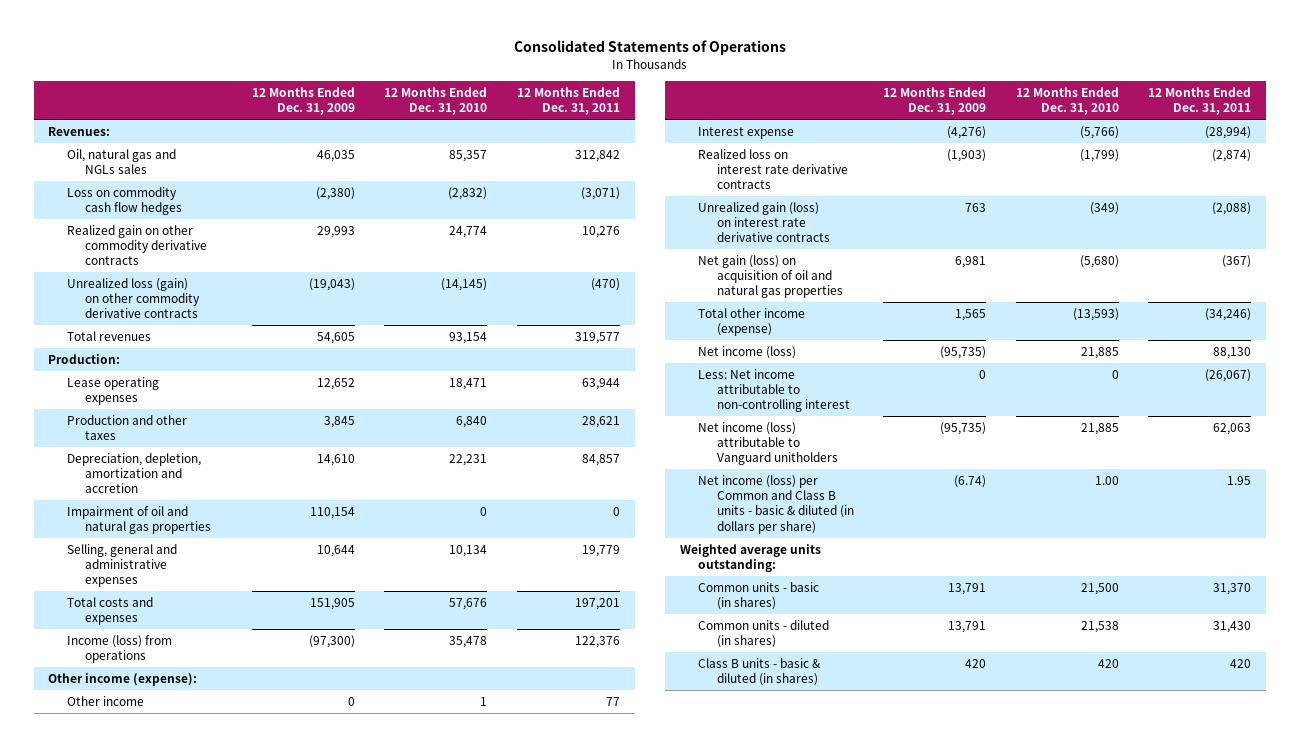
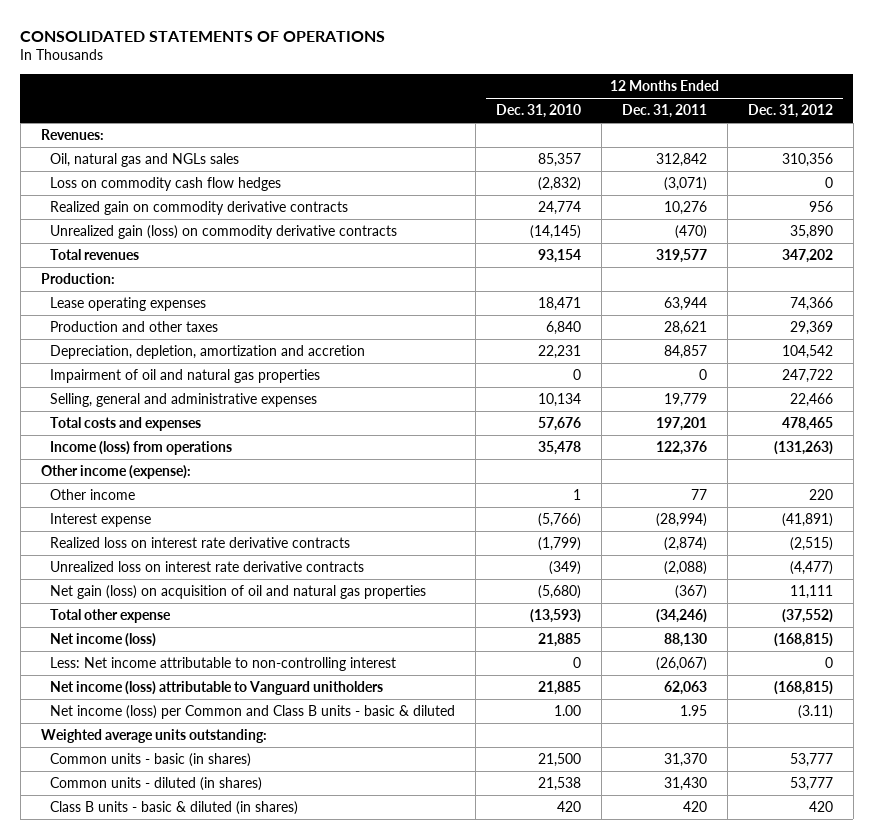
[513,40,786,56] Consolidated Statements of Operations -> [20,30,386,42] CONSOLIDATED STATEMENTS OF OPERATIONS
[251,86,355,116] 12 Months Ended Dec. 31, 2009 -> none
none -> [748,104,834,119] Dec. 31, 2012
[66,224,208,266] Realized gain on other commodity derivative contracts -> [50,201,349,216] Realized gain on commodity derivative contracts
[66,277,201,319] Unrealized loss (gain) on other commodity derivative contracts -> [50,225,398,240] Unrealized gain (loss) on commodity derivative contracts
[698,201,830,243] Unrealized gain (loss) on interest rate derivative contracts -> [50,561,365,573] Unrealized loss on interest rate derivative contracts
[698,307,806,337] Total other income (expense) -> [50,609,172,624] Total other expense
[698,474,854,534] Net income (loss) per Common and Class B units - basic & diluted (in dollars per share) -> [50,705,456,720] Net income (loss) per Common and Class B units - basic & diluted

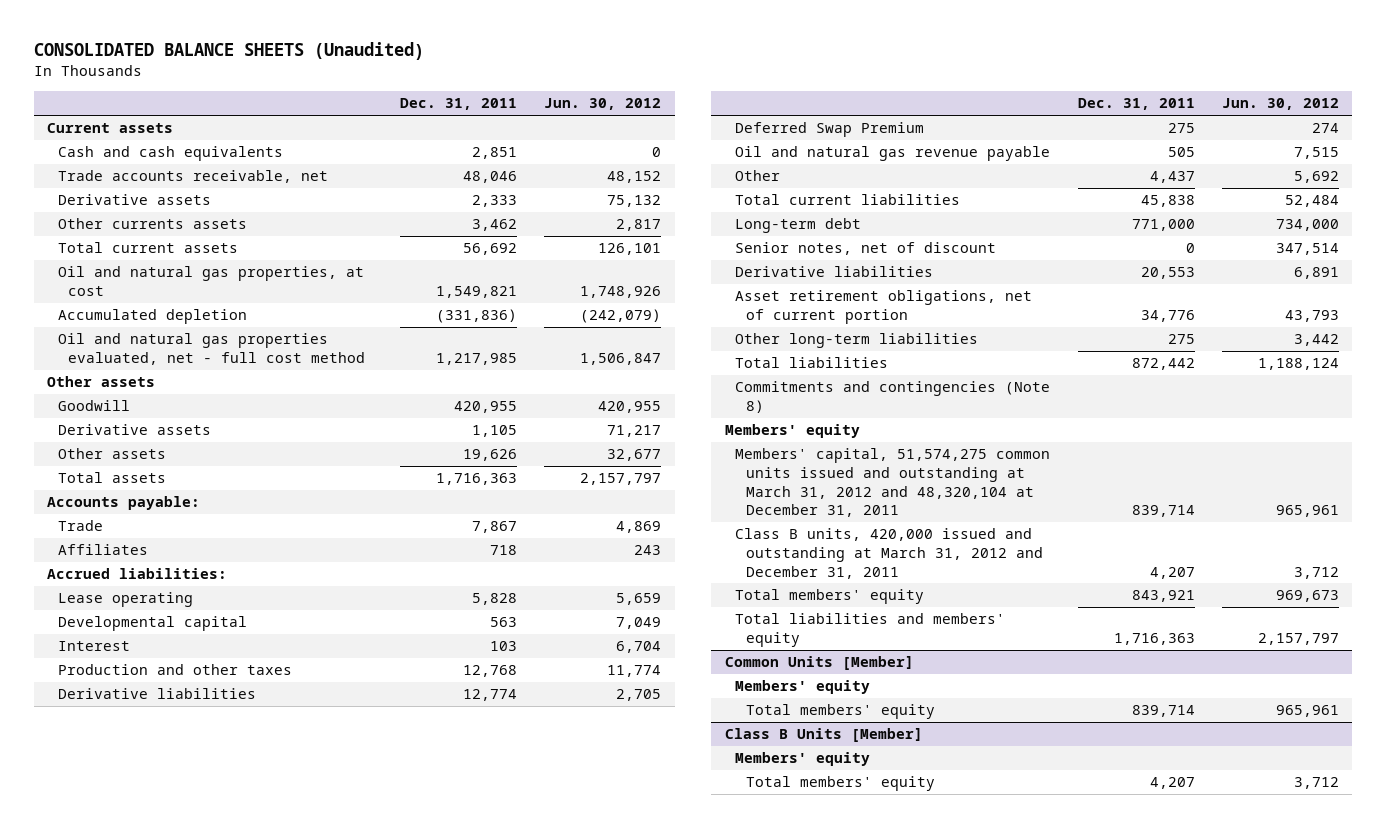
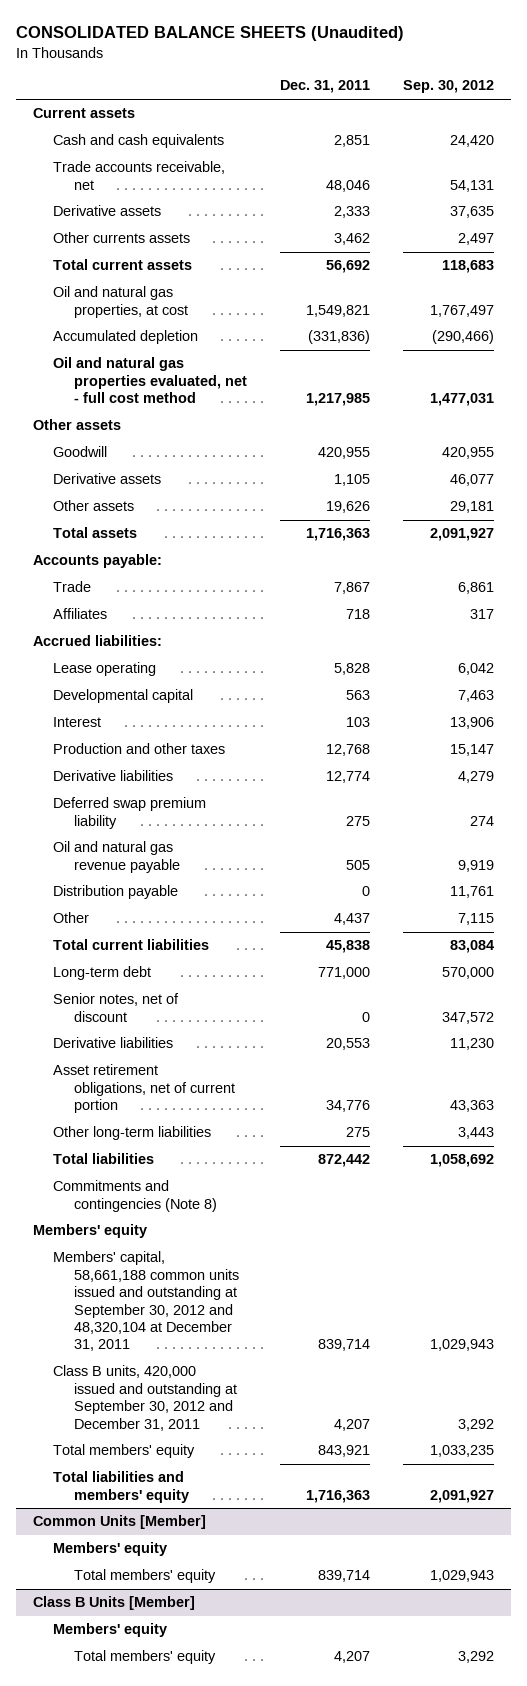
[544,98,662,111] Jun. 30, 2012 -> none
none -> [403,80,495,94] Sep. 30, 2012
[735,122,925,138] Deferred Swap Premium -> [53,797,207,829] Deferred swap premium liability
none -> [53,885,179,900] Distribution payable
[735,448,1051,518] Members' capital, 51,574,275 common units issued and outstanding at March 31, 2012 and 48,320,104 at December 31, 2011 -> [53,1251,240,1352] Members' capital, 58,661,188 common units issued and outstanding at September 30, 2012 and 48,320,104 at December 31, 2011
[735,528,1043,579] Class B units, 420,000 issued and outstanding at March 31, 2012 and December 31, 2011 -> [53,1365,238,1431] Class B units, 420,000 issued and outstanding at September 30, 2012 and December 31, 2011

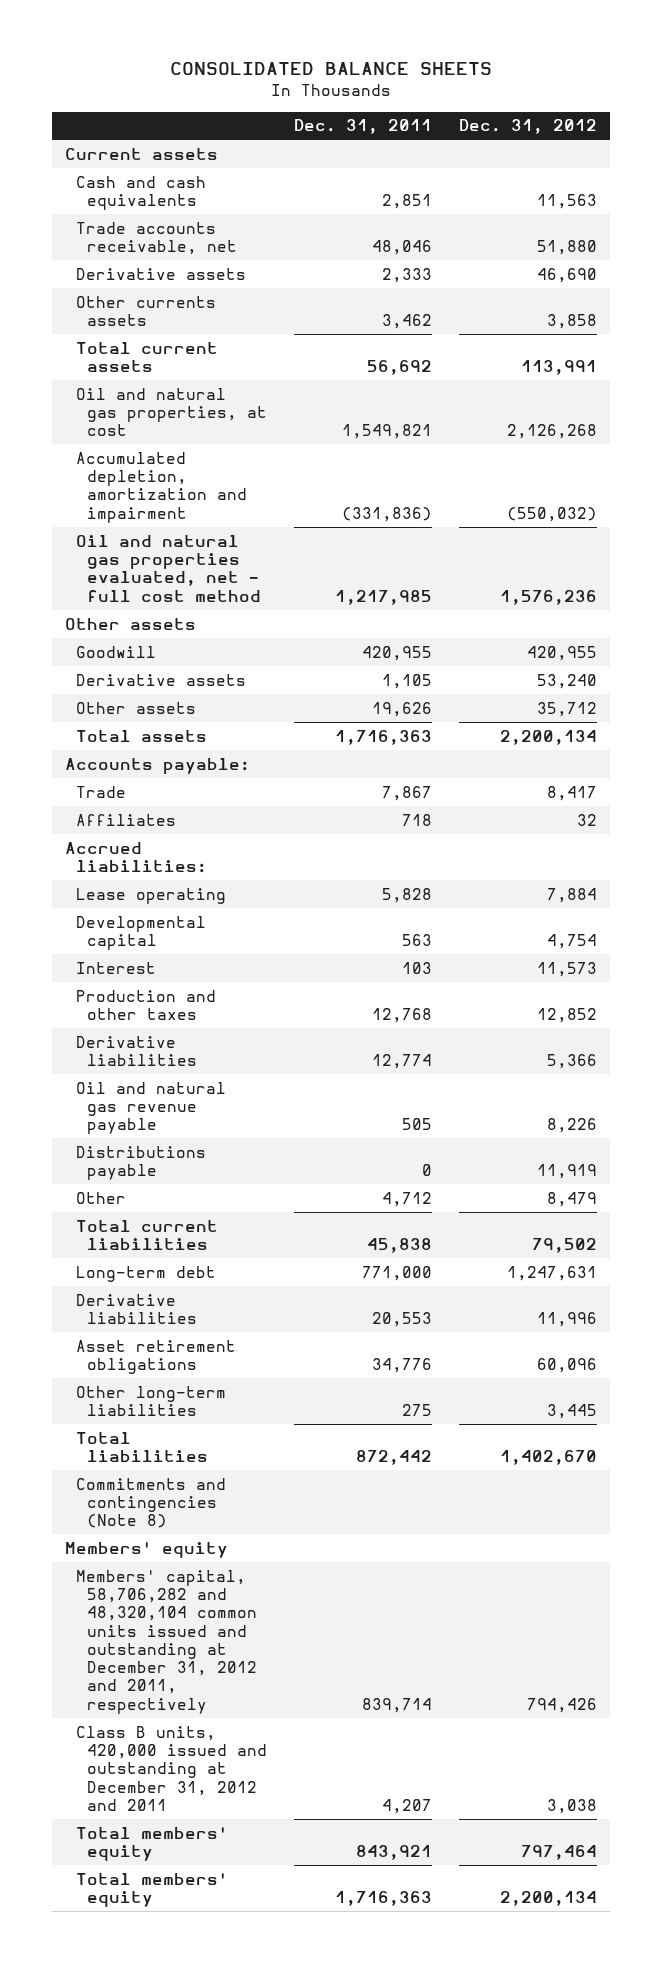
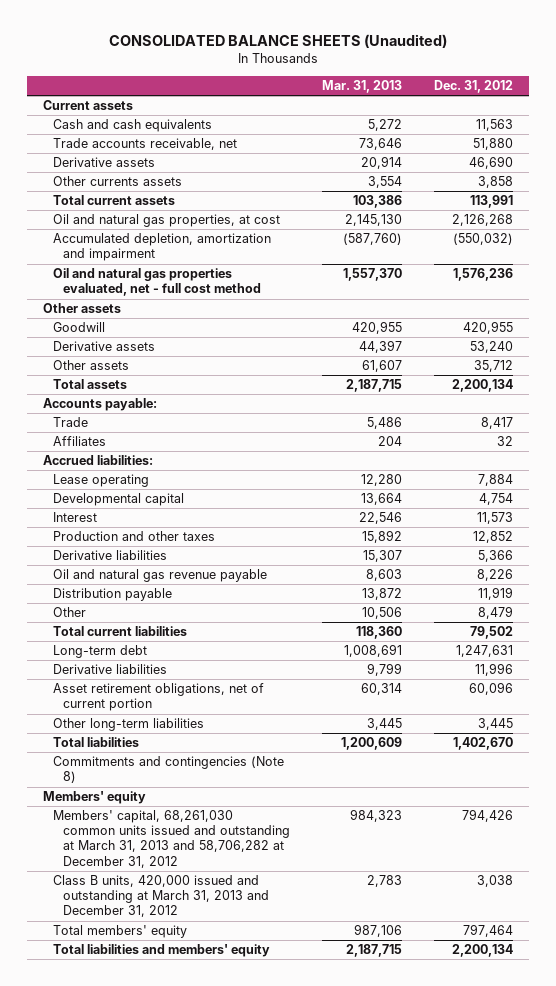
[169,62,492,76] CONSOLIDATED BALANCE SHEETS -> [109,34,448,49] CONSOLIDATED BALANCE SHEETS (Unaudited)
[293,119,432,135] Dec. 31, 2011 -> none
none -> [322,79,403,93] Mar. 31, 2013
[76,1145,207,1180] Distributions payable -> [53,588,173,602] Distribution payable
[76,1339,237,1374] Asset retirement obligations -> [53,683,265,712] Asset retirement obligations, net of current portion
[76,1569,258,1714] Members' capital, 58,706,282 and 48,320,104 common units issued and outstanding at December 31, 2012 and 2011, respectively -> [53,810,291,868] Members' capital, 68,261,030 common units issued and outstanding at March 31, 2013 and 58,706,282 at December 31, 2012
[76,1725,268,1811] Class B units, 420,000 issued and outstanding at December 31, 2012 and 2011 -> [53,875,270,918] Class B units, 420,000 issued and outstanding at March 31, 2013 and December 31, 2012
[76,1872,229,1907] Total members' equity -> [53,944,271,958] Total liabilities and members' equity

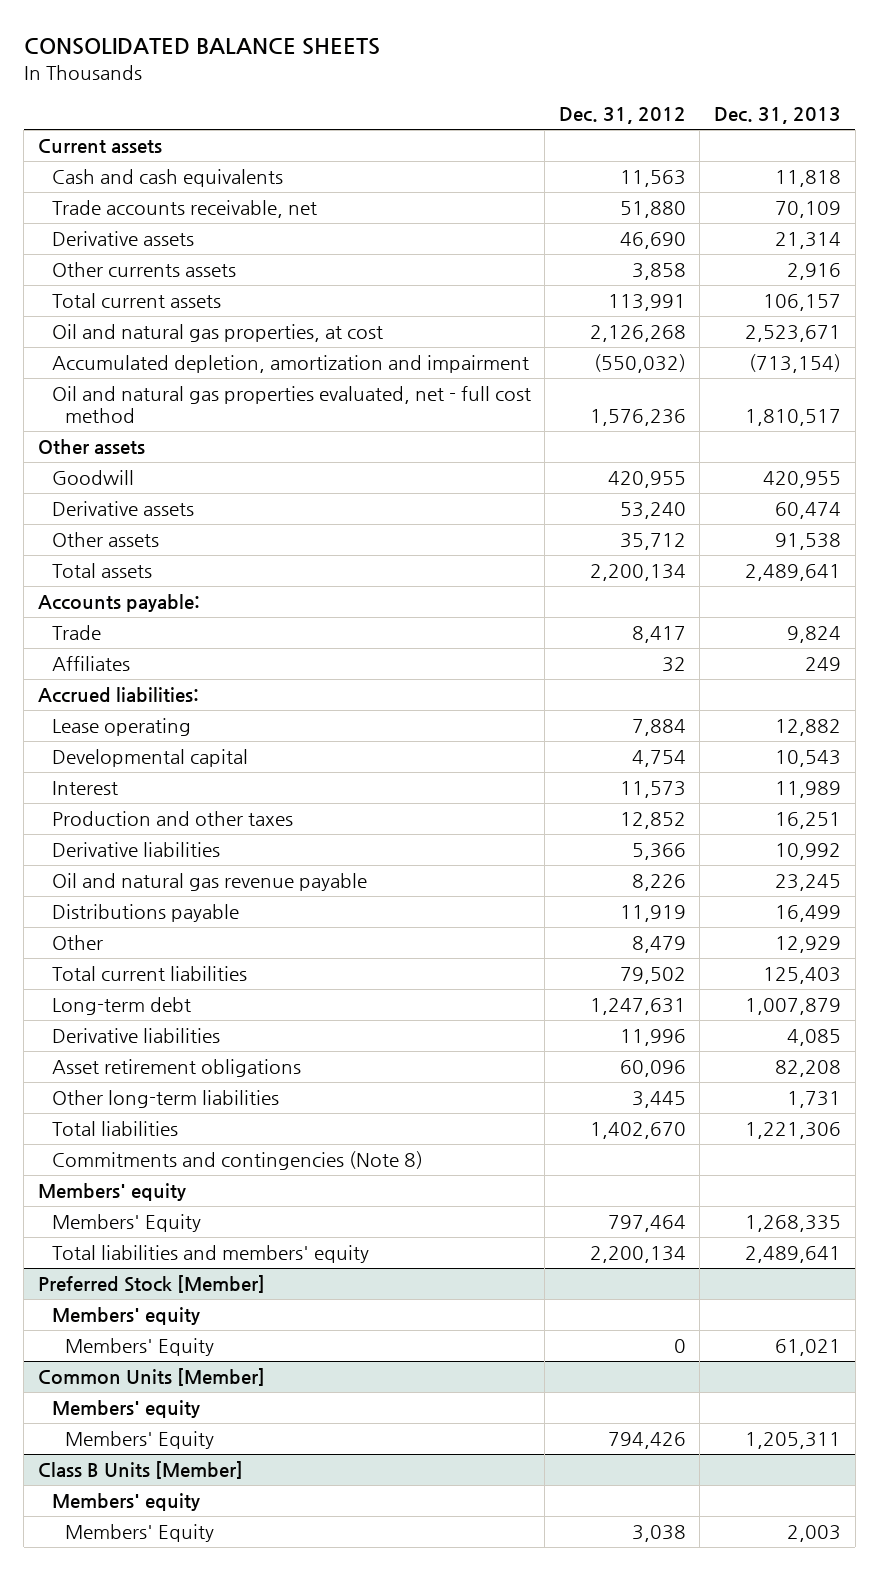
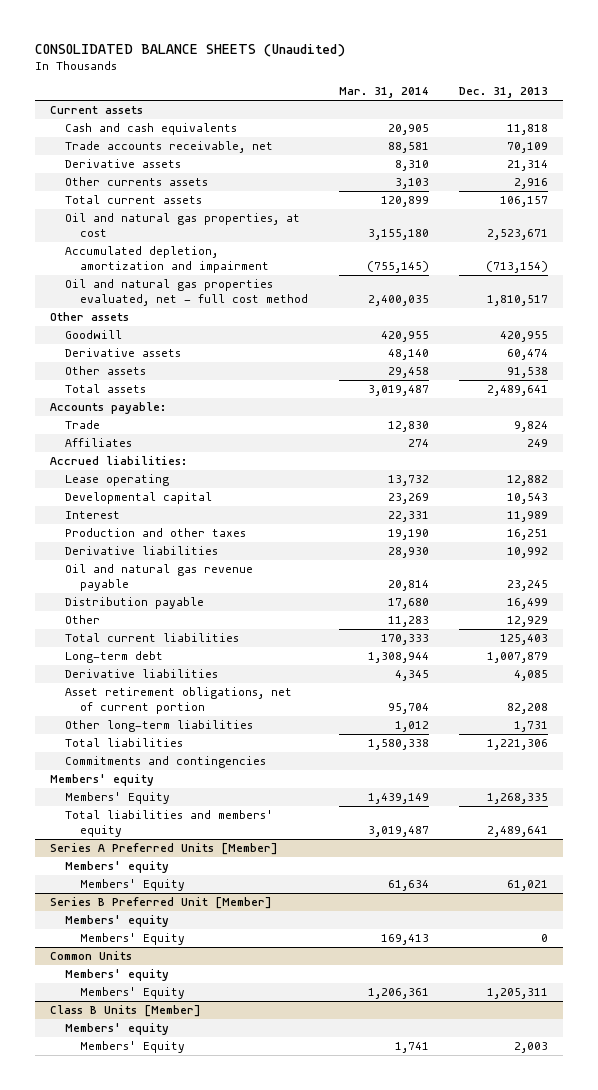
[23,38,380,56] CONSOLIDATED BALANCE SHEETS -> [35,43,346,57] CONSOLIDATED BALANCE SHEETS (Unaudited)
[558,107,686,125] Dec. 31, 2012 -> none
none -> [338,87,429,99] Mar. 31, 2014
[51,904,239,923] Distributions payable -> [65,597,205,610] Distribution payable
[51,1059,301,1078] Asset retirement obligations -> [65,687,293,714] Asset retirement obligations, net of current portion
[51,1151,423,1171] Commitments and contingencies (Note 8) -> [65,756,267,769] Commitments and contingencies
[37,1275,265,1294] Preferred Stock [Member] -> none
none -> [50,843,279,856] Series A Preferred Units [Member]
[37,1368,265,1387] Common Units [Member] -> none
none -> [50,897,273,910] Series B Preferred Unit [Member]
none -> [80,933,186,946] Members' Equity
none -> [50,951,133,961] Common Units
none -> [65,969,170,982] Members' equity

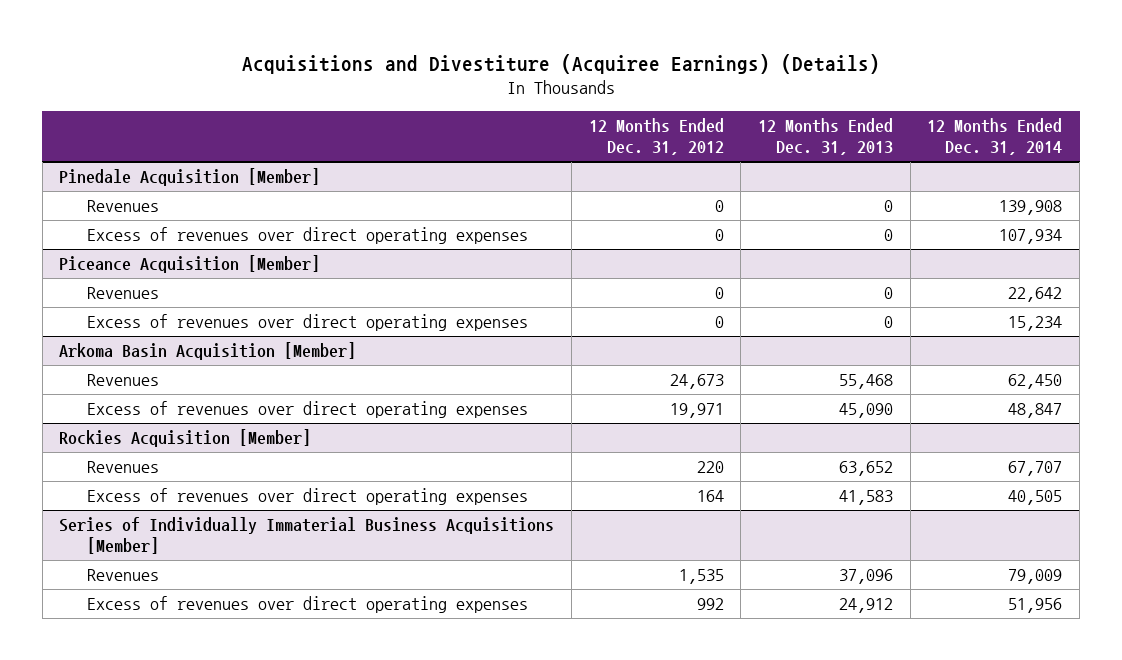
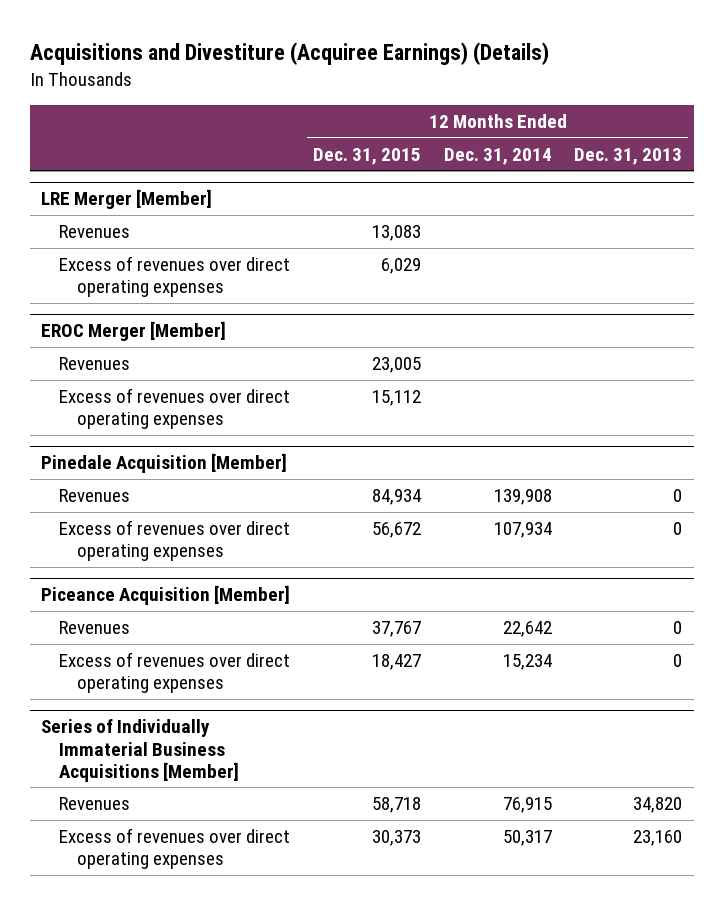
[588,118,724,156] 12 Months Ended Dec. 31, 2012 -> none
none -> [313,147,422,165] Dec. 31, 2015
none -> [41,189,213,210] LRE Merger [Member]
none -> [59,225,131,239] Revenues
none -> [59,256,291,298] Excess of revenues over direct operating expenses
none -> [41,321,227,342] EROC Merger [Member]
none -> [59,357,131,371] Revenues
none -> [59,388,291,430] Excess of revenues over direct operating expenses
[59,342,357,361] Arkoma Basin Acquisition [Member] -> none
[87,374,160,387] Revenues -> none
[87,401,529,419] Excess of revenues over direct operating expenses -> none
[59,429,312,448] Rockies Acquisition [Member] -> none
[87,461,160,474] Revenues -> none
[87,488,529,506] Excess of revenues over direct operating expenses -> none
[839,569,894,585] 37,096 -> [633,797,683,814] 34,820
[1008,569,1063,585] 79,009 -> [502,797,552,814] 76,915
[839,598,894,614] 24,912 -> [633,830,683,847] 23,160
[1008,598,1063,614] 51,956 -> [502,830,552,847] 50,317

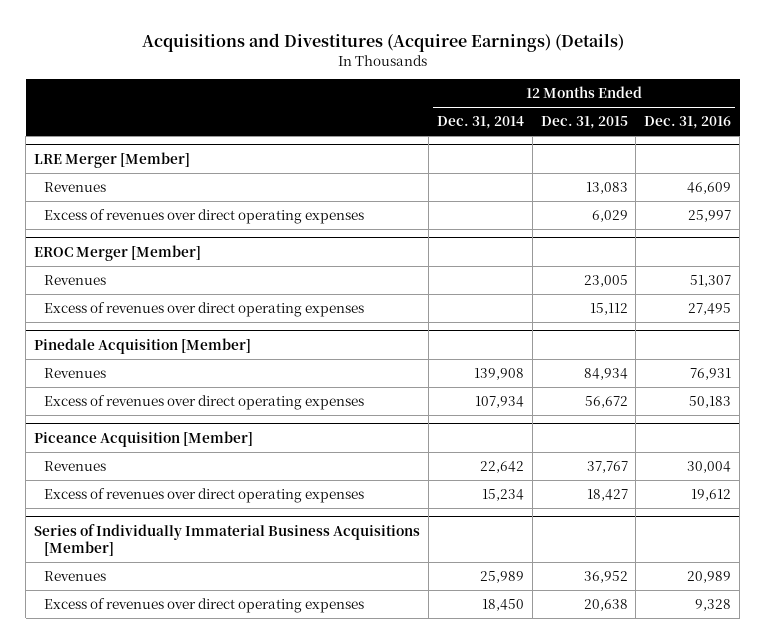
[30,41,550,65] Acquisitions and Divestiture (Acquiree Earnings) (Details) -> [141,33,624,53] Acquisitions and Divestitures (Acquiree Earnings) (Details)
[574,147,683,165] Dec. 31, 2013 -> none
none -> [644,116,732,130] Dec. 31, 2016
[372,797,422,814] 58,718 -> [583,571,628,584] 36,952
[502,797,552,814] 76,915 -> [479,571,524,584] 25,989
[372,830,422,847] 30,373 -> [583,599,628,612] 20,638
[502,830,552,847] 50,317 -> [481,599,524,612] 18,450

